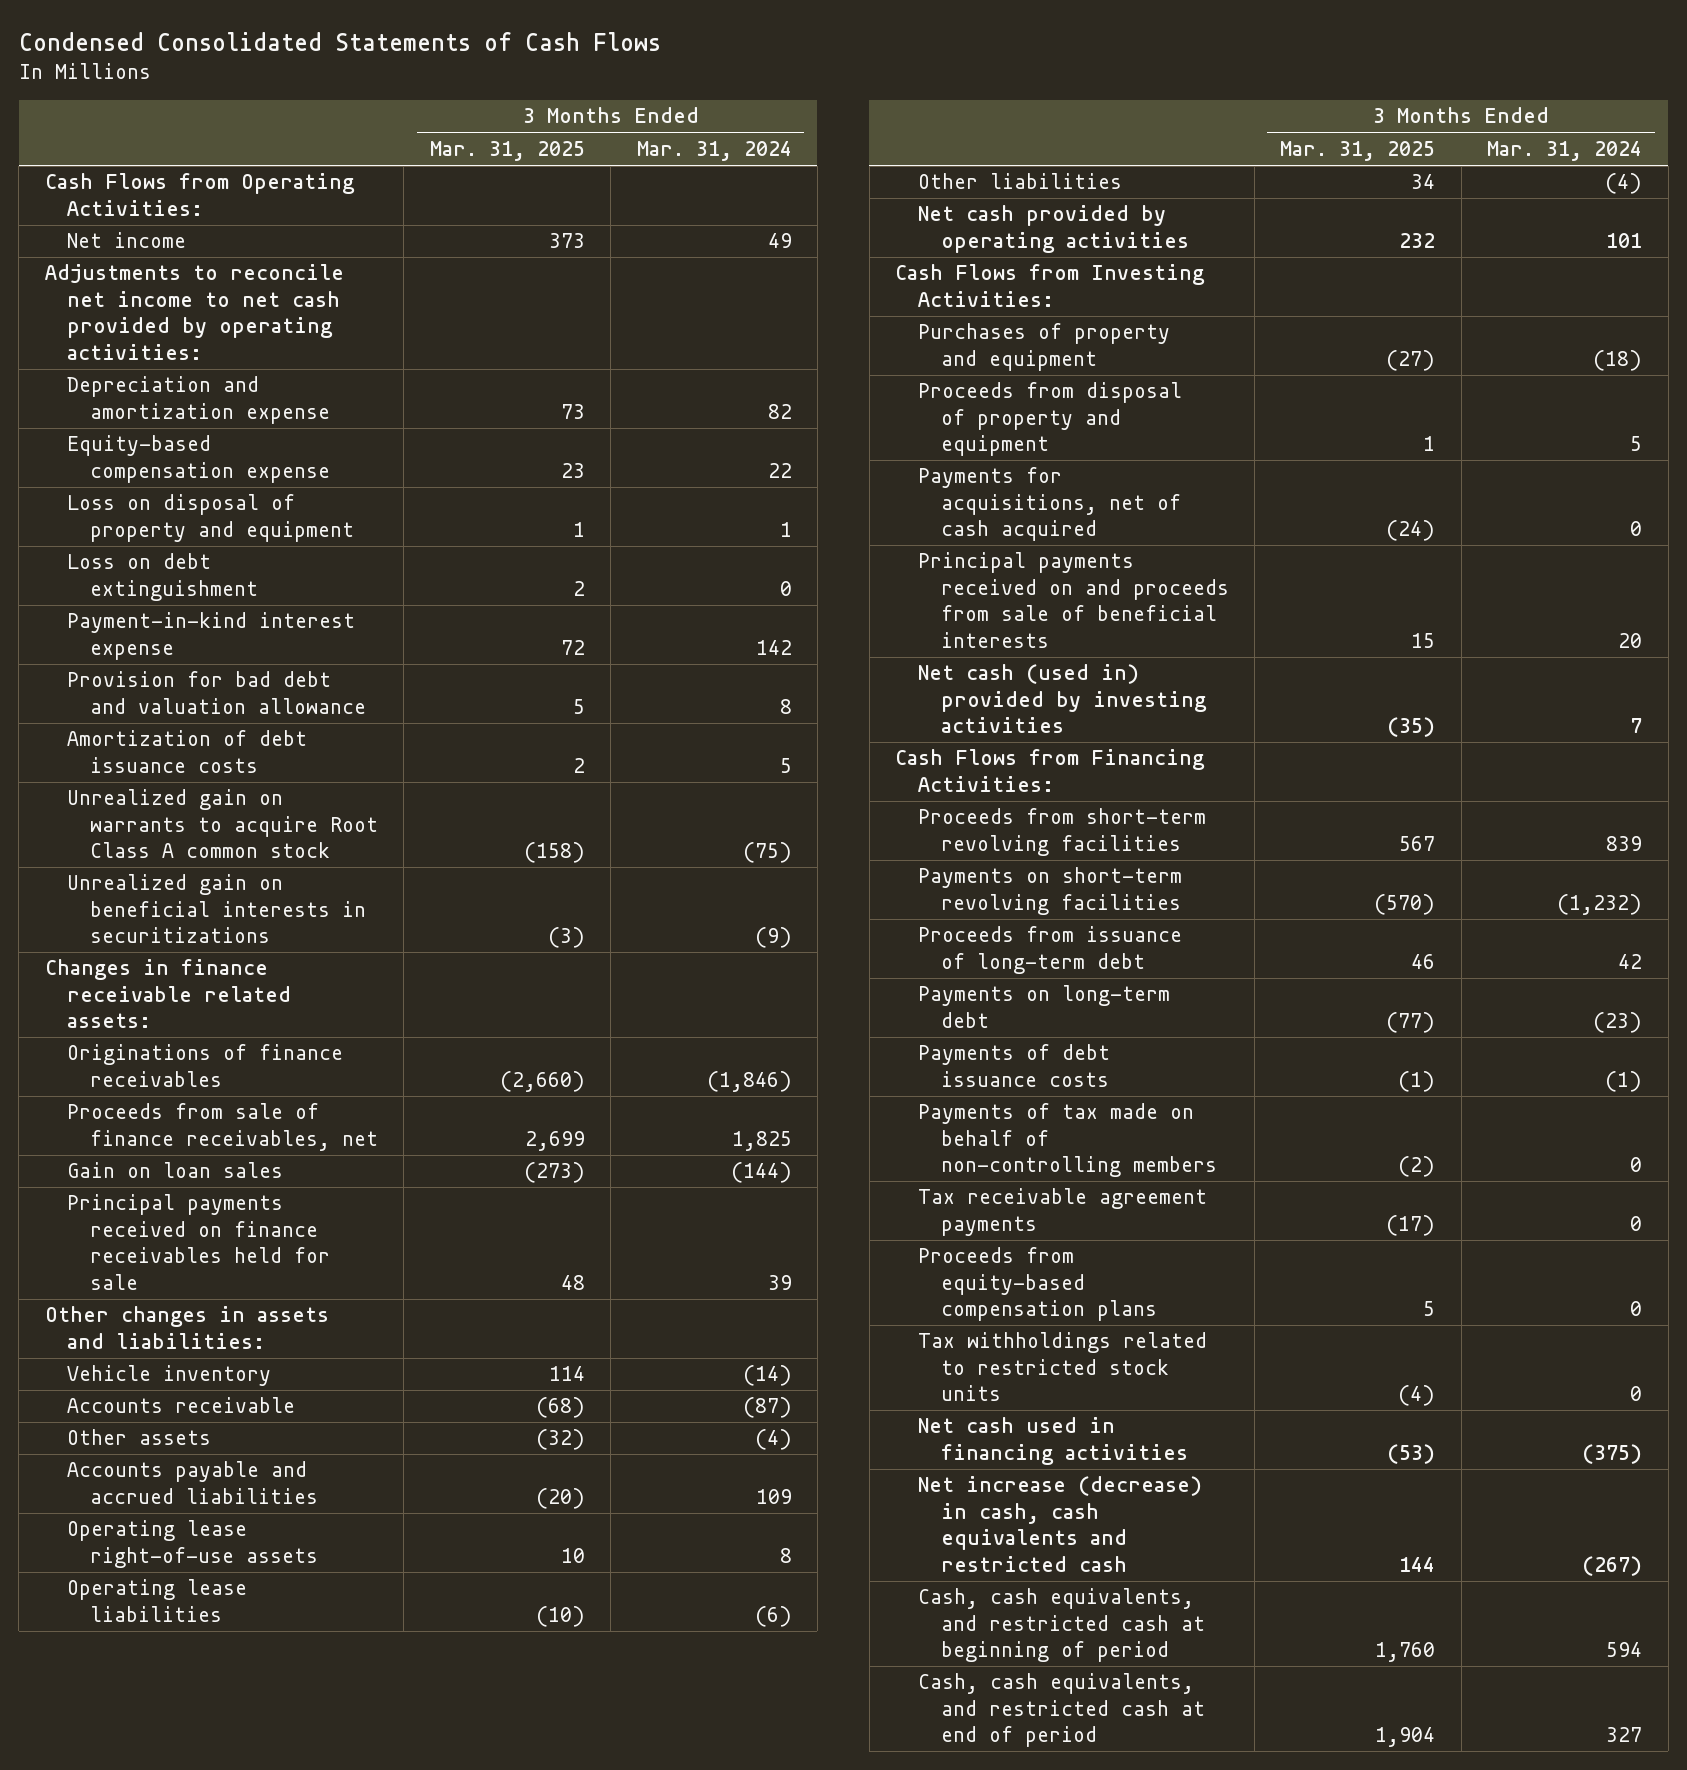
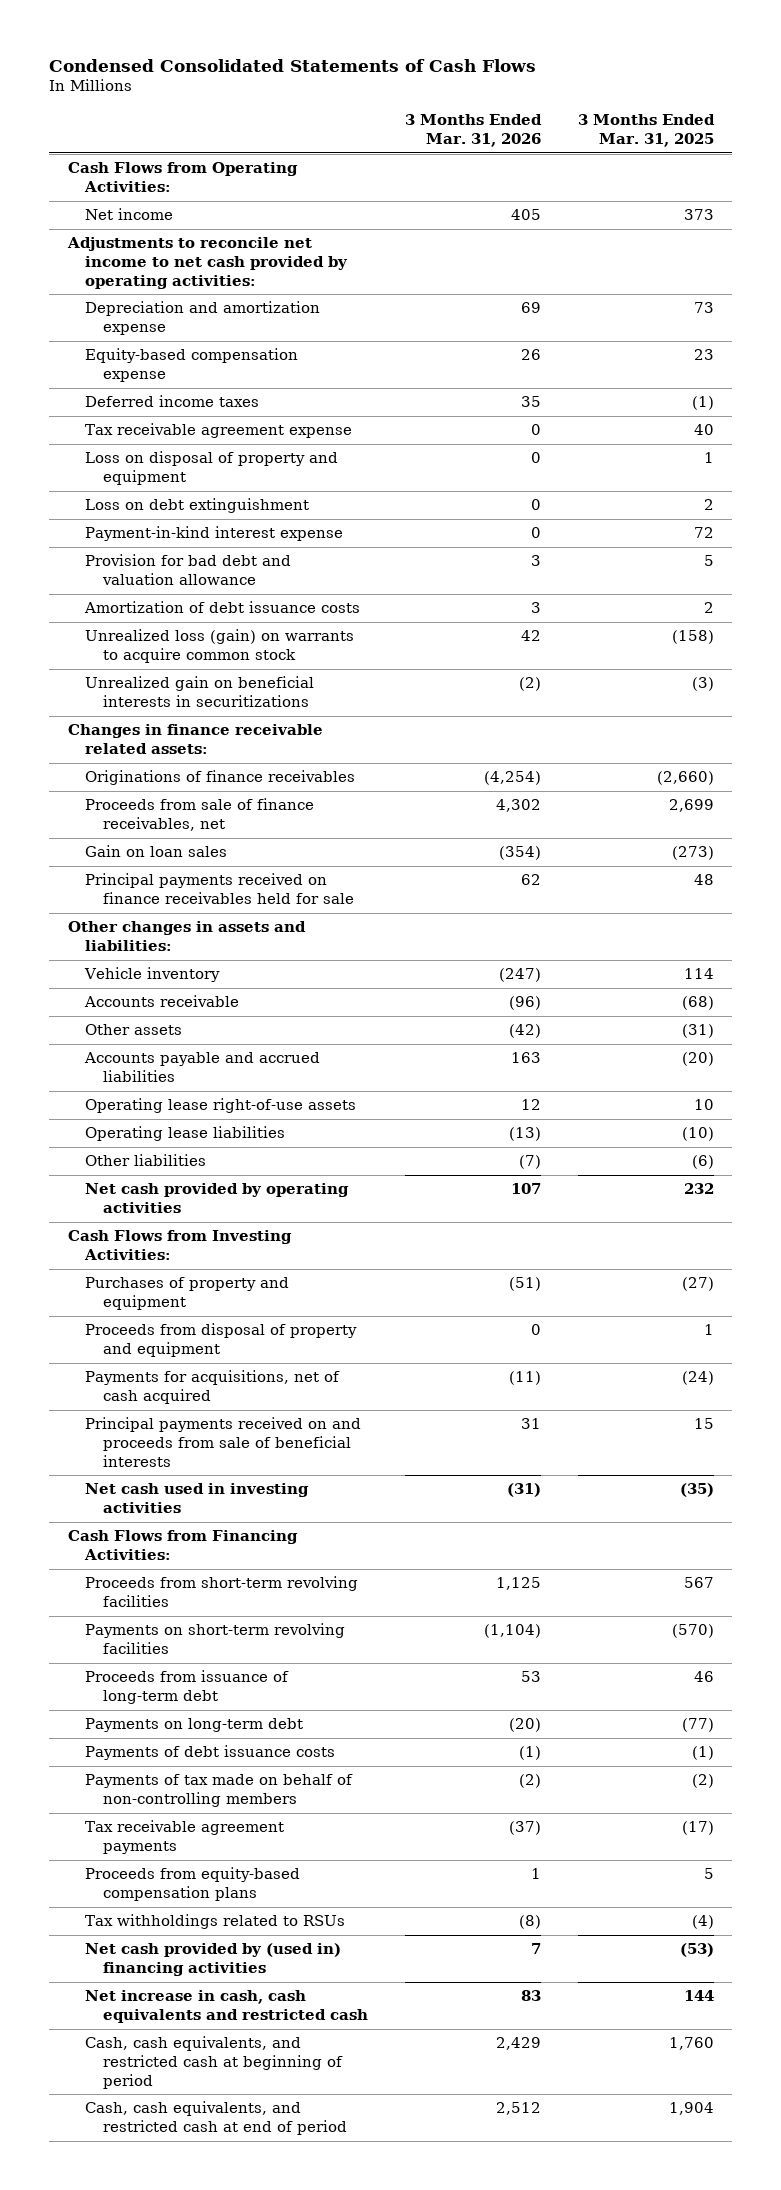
[636,140,792,161] Mar. 31, 2024 -> none
none -> [404,114,542,148] 3 Months Ended Mar. 31, 2026
none -> [85,395,260,408] Deferred income taxes
none -> [85,423,353,439] Tax receivable agreement expense
[67,789,378,859] Unrealized gain on warrants to acquire Root Class A common stock -> [85,629,355,664] Unrealized loss (gain) on warrants to acquire common stock
[535,1429,585,1451] (32) -> [681,1024,714,1039] (31)
[1411,174,1436,190] 34 -> [691,1155,714,1170] (6)
[917,664,1207,734] Net cash (used in) provided by investing activities -> [85,1483,310,1514] Net cash used in investing activities
[917,1332,1207,1402] Tax withholdings related to restricted stock units -> [85,1914,346,1930] Tax withholdings related to RSUs
[917,1417,1188,1465] Net cash used in financing activities -> [85,1943,342,1977] Net cash provided by (used in) financing activities
[917,1476,1202,1572] Net increase (decrease) in cash, cash equivalents and restricted cash -> [85,1990,369,2024] Net increase in cash, cash equivalents and restricted cash

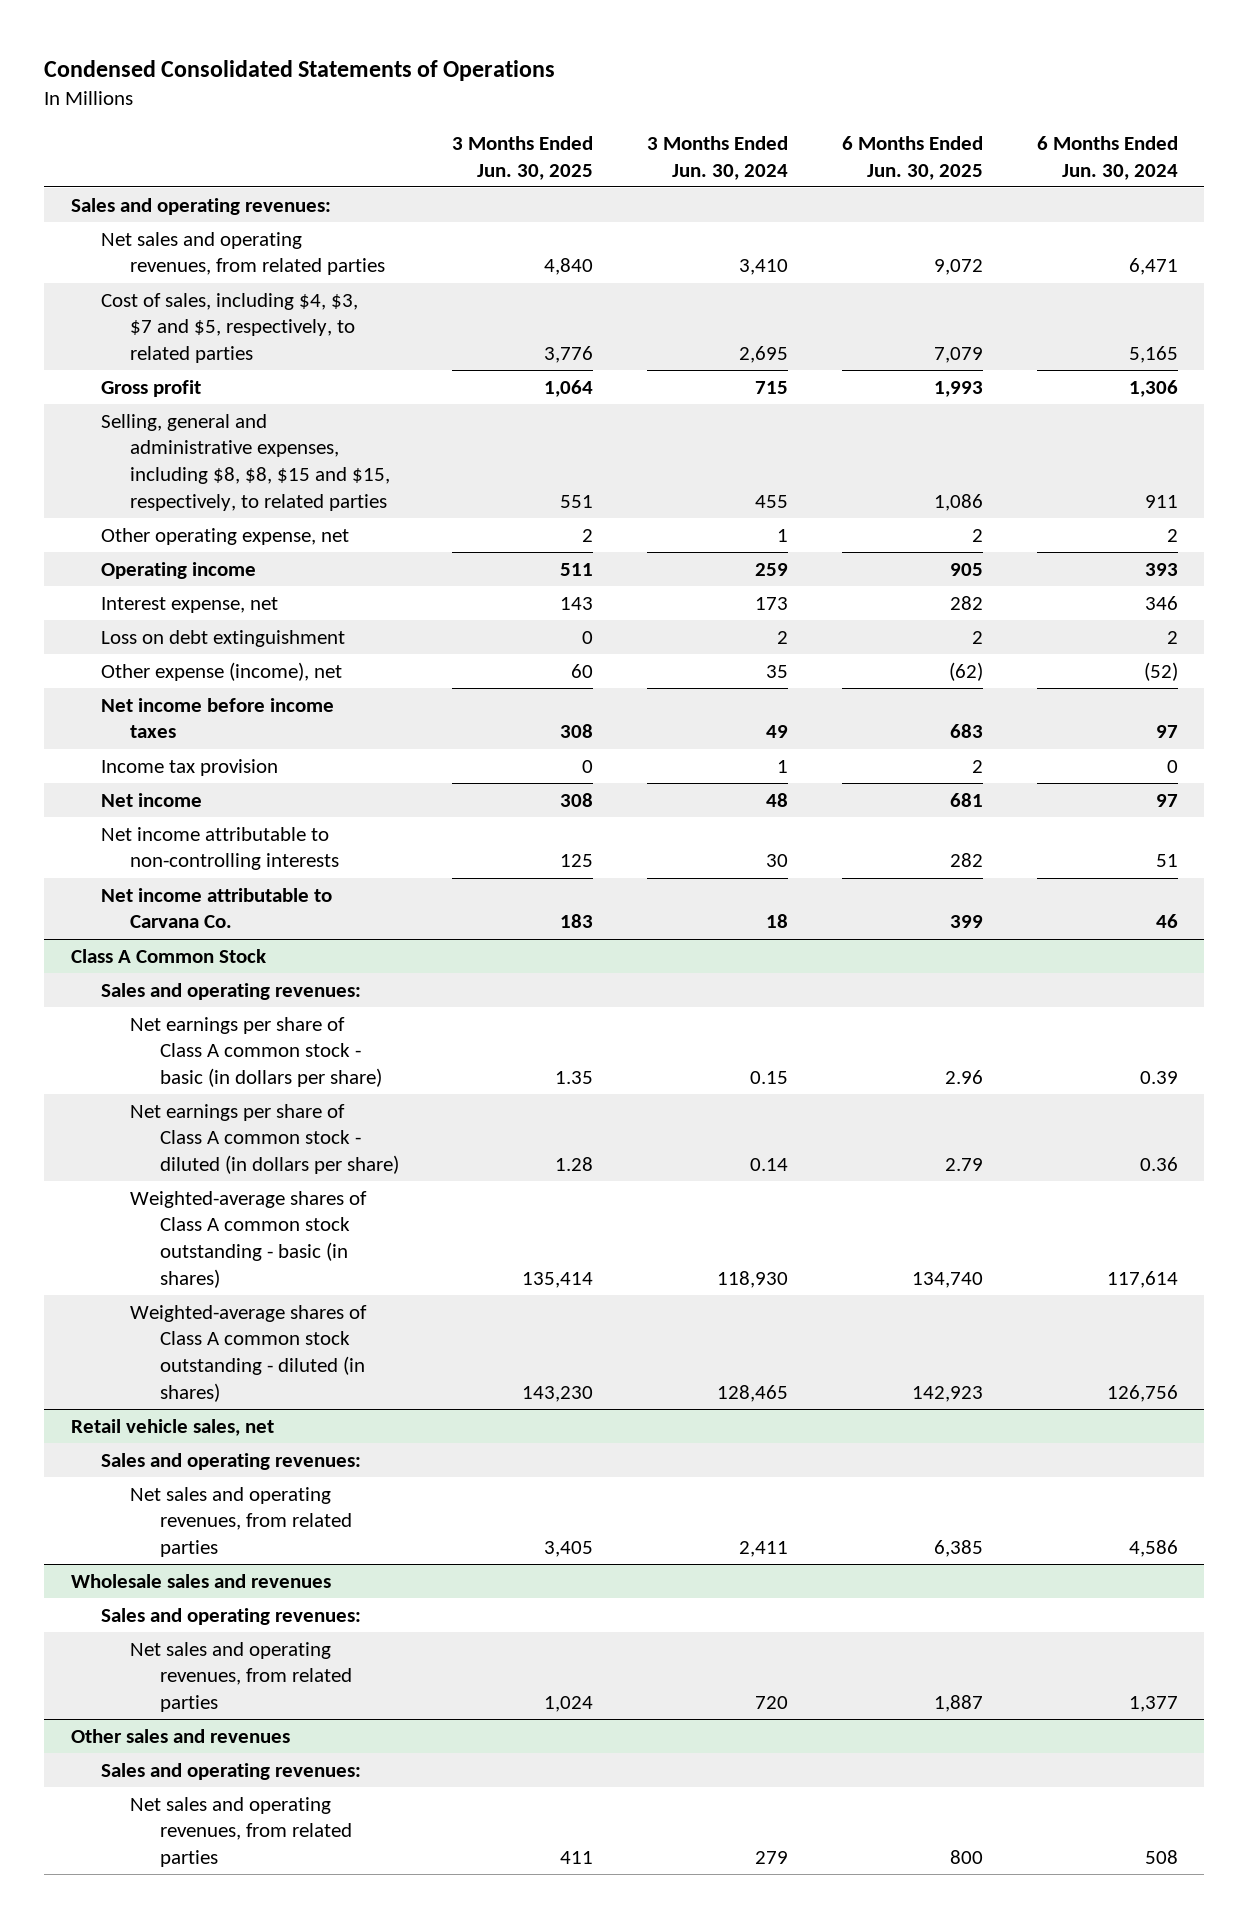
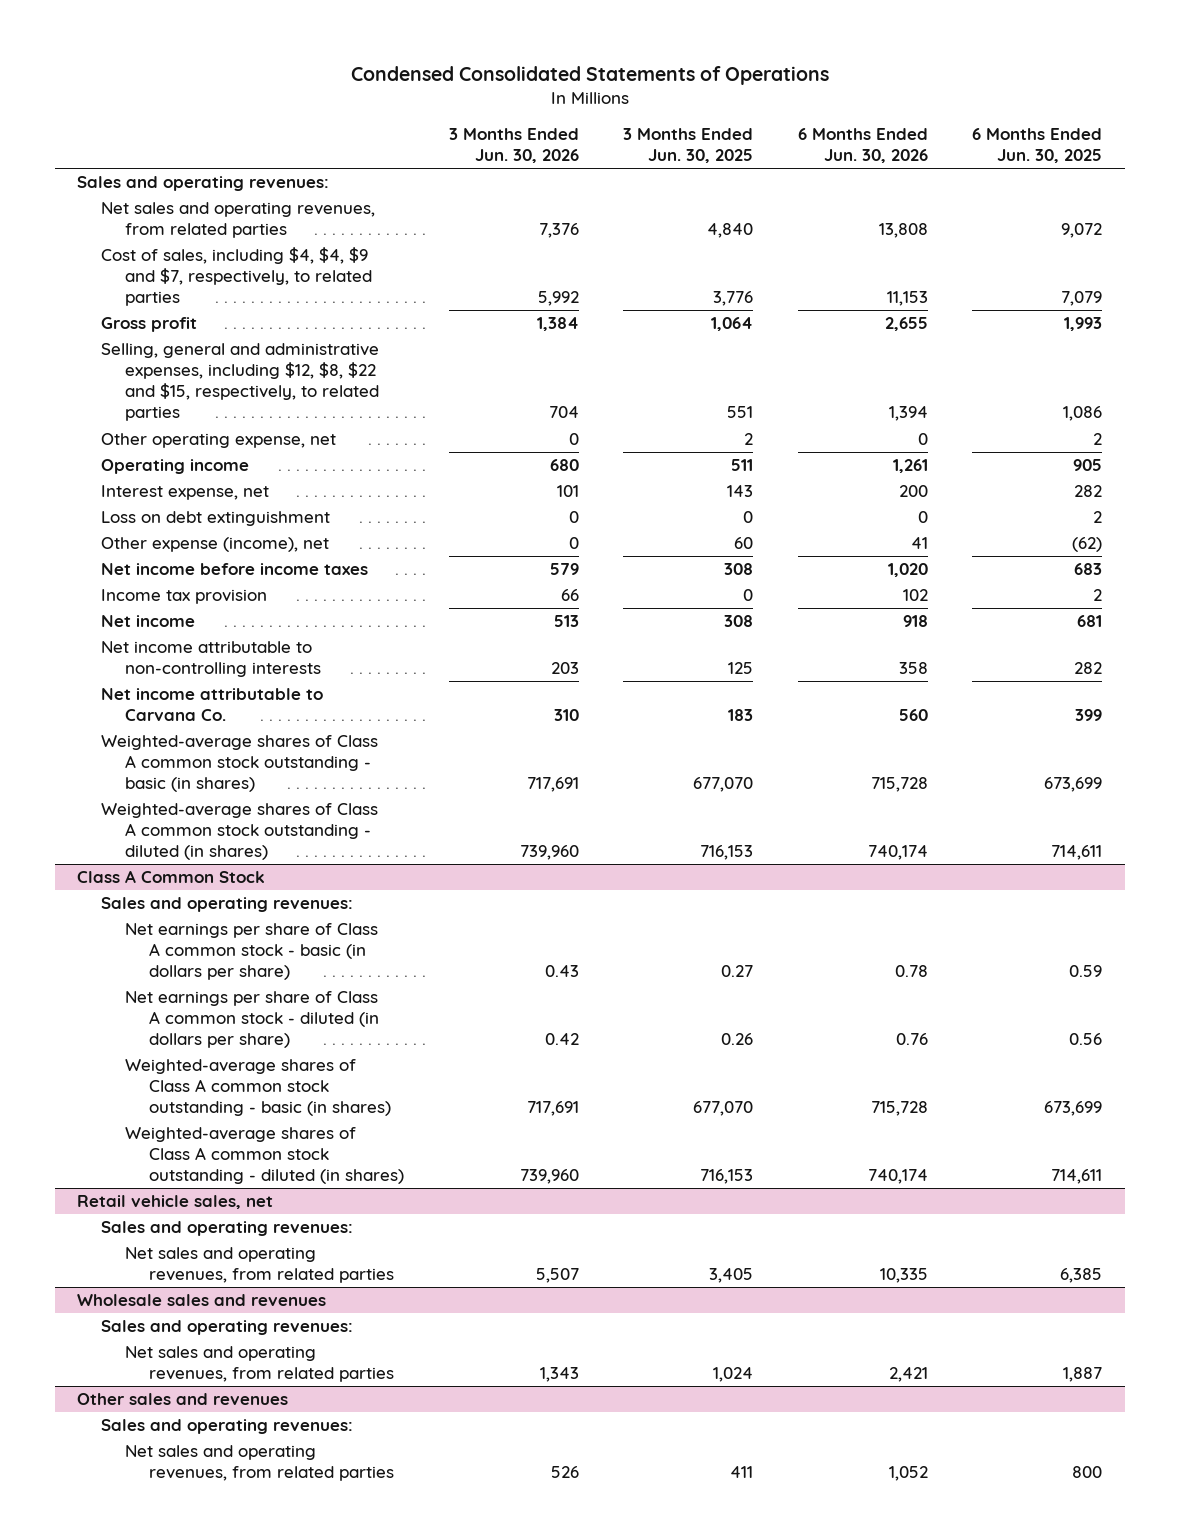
[647,136,789,180] 3 Months Ended Jun. 30, 2024 -> none
[1036,136,1178,180] 6 Months Ended Jun. 30, 2024 -> none
none -> [448,127,579,163] 3 Months Ended Jun. 30, 2026
none -> [797,127,928,163] 6 Months Ended Jun. 30, 2026
[100,292,358,364] Cost of sales, including $4, $3, $7 and $5, respectively, to related parties -> [101,247,373,307] Cost of sales, including $4, $4, $9 and $7, respectively, to related parties
[100,413,391,511] Selling, general and administrative expenses, including $8, $8, $15 and $15, respectively, to related parties -> [101,343,380,422] Selling, general and administrative expenses, including $12, $8, $22 and $15, respectively, to related parties
none -> [101,735,379,793] Weighted-average shares of Class A common stock outstanding - basic (in shares)
none -> [101,803,379,861] Weighted-average shares of Class A common stock outstanding - diluted (in shares)
[555,1071,594,1085] 1.35 -> [721,965,754,978] 0.27
[944,1070,983,1085] 2.96 -> [1069,965,1103,978] 0.59
[555,1157,594,1172] 1.28 -> [721,1033,754,1046] 0.26
[944,1158,983,1172] 2.79 -> [1069,1033,1103,1046] 0.56
[522,1271,594,1288] 135,414 -> [693,1101,754,1117] 677,070
[911,1271,983,1288] 134,740 -> [1044,1101,1103,1117] 673,699
[522,1385,594,1402] 143,230 -> [700,1169,754,1185] 716,153
[911,1385,983,1402] 142,923 -> [1051,1169,1103,1185] 714,611

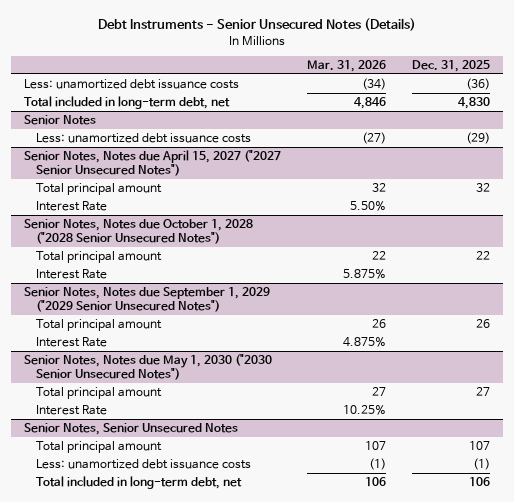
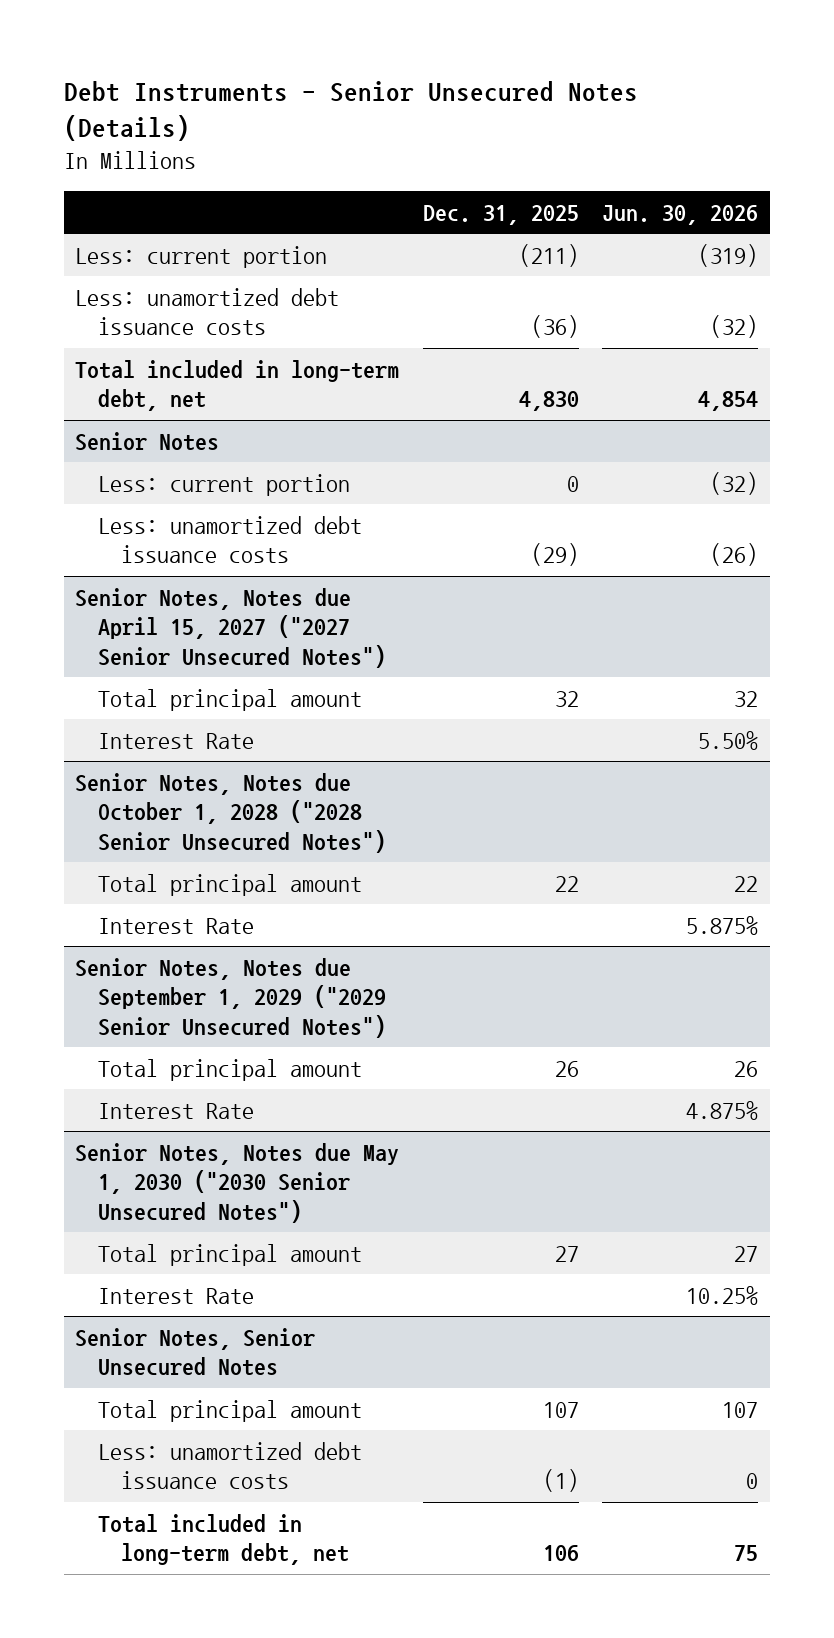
[306,59,386,72] Mar. 31, 2026 -> none
none -> [602,204,759,225] Jun. 30, 2026
none -> [75,245,328,268] Less: current portion
none -> [98,473,351,496] Less: current portion

